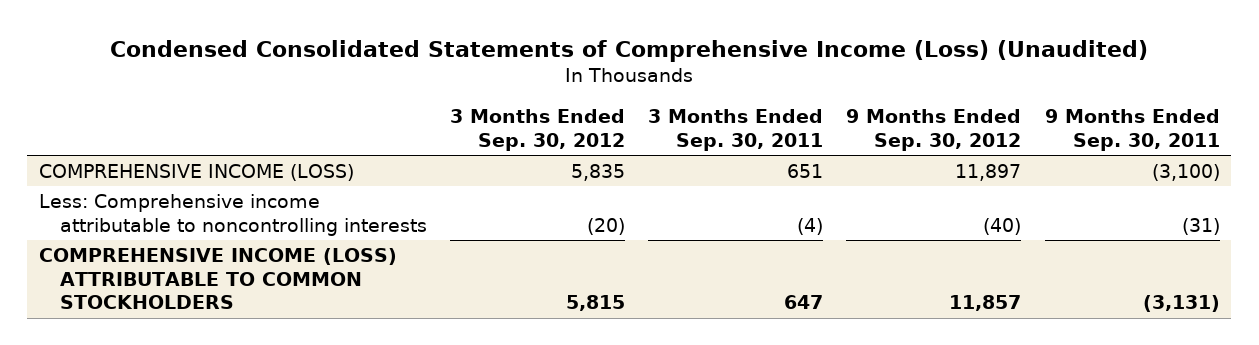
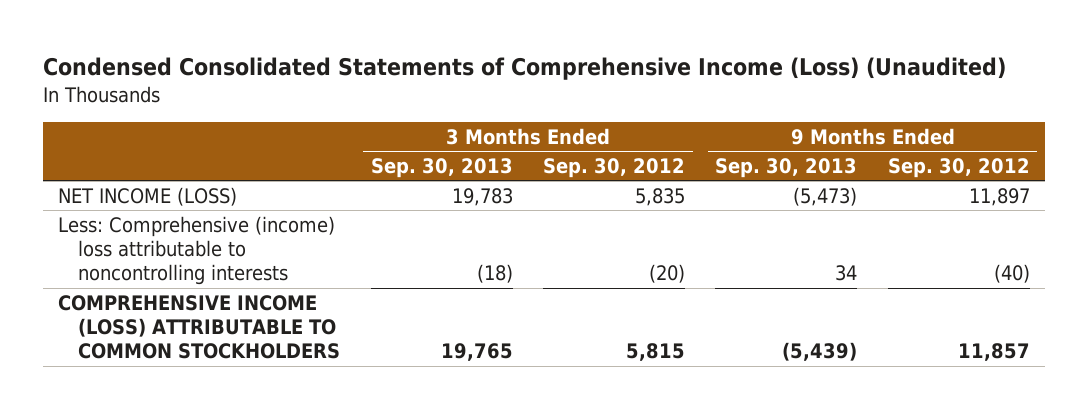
[648,109,824,151] 3 Months Ended Sep. 30, 2011 -> none
[1044,109,1220,151] 9 Months Ended Sep. 30, 2011 -> none
none -> [370,158,513,179] Sep. 30, 2013
none -> [715,158,858,179] Sep. 30, 2013
[38,163,354,181] COMPREHENSIVE INCOME (LOSS) -> [58,186,238,206] NET INCOME (LOSS)
[38,193,427,236] Less: Comprehensive income attributable to noncontrolling interests -> [58,215,336,286] Less: Comprehensive (income) loss attributable to noncontrolling interests

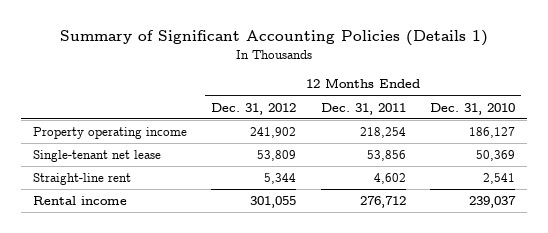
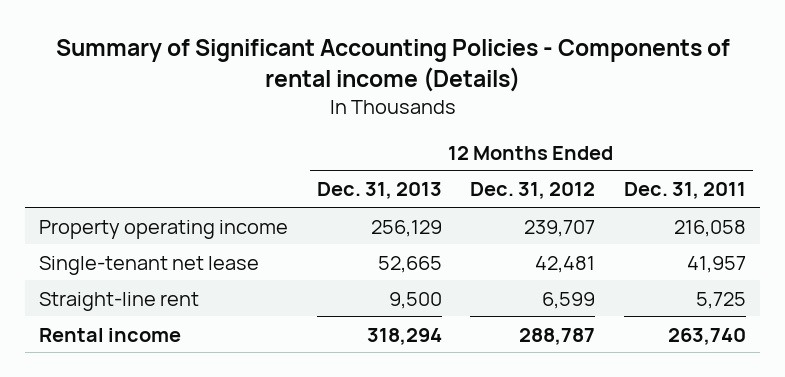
[60,30,489,47] Summary of Significant Accounting Policies (Details 1) -> [55,38,730,93] Summary of Significant Accounting Policies - Components of rental income (Details)
[430,102,516,115] Dec. 31, 2010 -> none
none -> [316,182,442,200] Dec. 31, 2013
[250,127,297,139] 241,902 -> [524,219,596,237] 239,707
[359,127,406,139] 218,254 -> [674,219,747,237] 216,058
[257,150,297,162] 53,809 -> [535,255,596,273] 42,481
[366,150,406,162] 53,856 -> [687,255,747,273] 41,957
[264,173,297,185] 5,344 -> [542,291,596,309] 6,599
[373,173,406,185] 4,602 -> [696,291,747,309] 5,725
[250,196,297,209] 301,055 -> [519,327,596,345] 288,787
[359,196,406,209] 276,712 -> [668,327,747,345] 263,740

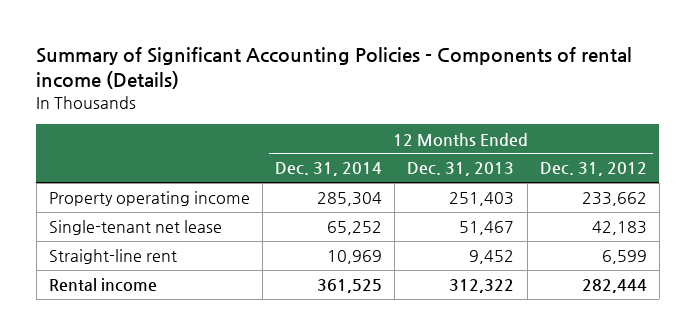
[624,182,747,200] Dec. 31, 2011 -> none
none -> [275,162,383,177] Dec. 31, 2014
[370,219,442,237] 256,129 -> [449,192,515,207] 251,403
[524,219,596,237] 239,707 -> [581,192,647,207] 233,662
[377,255,442,273] 52,665 -> [459,221,515,236] 51,467
[535,255,596,273] 42,481 -> [591,221,647,236] 42,183
[388,291,442,309] 9,500 -> [469,250,515,265] 9,452
[366,327,442,345] 318,294 -> [449,279,515,294] 312,322
[519,327,596,345] 288,787 -> [581,279,647,294] 282,444

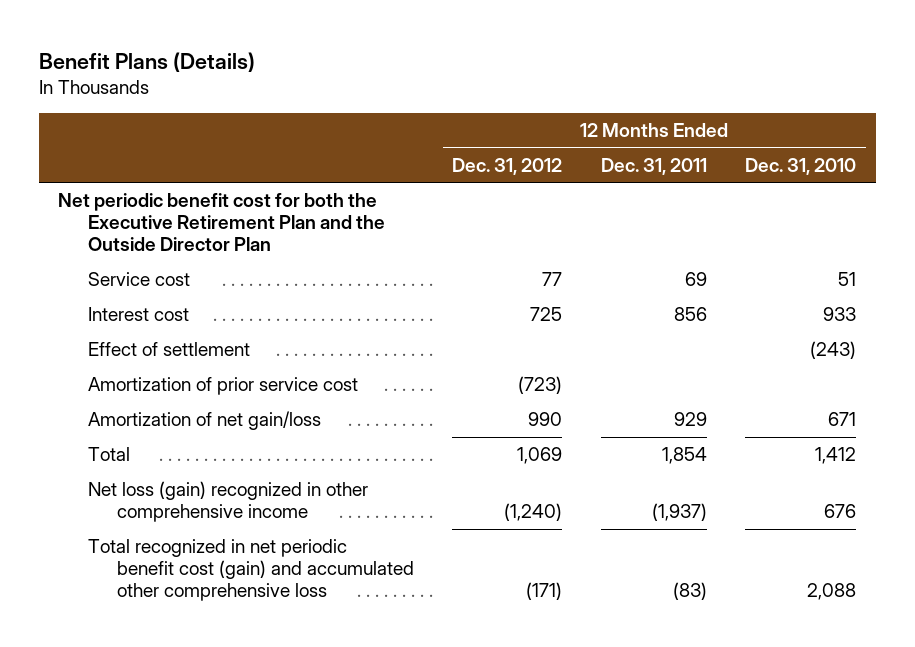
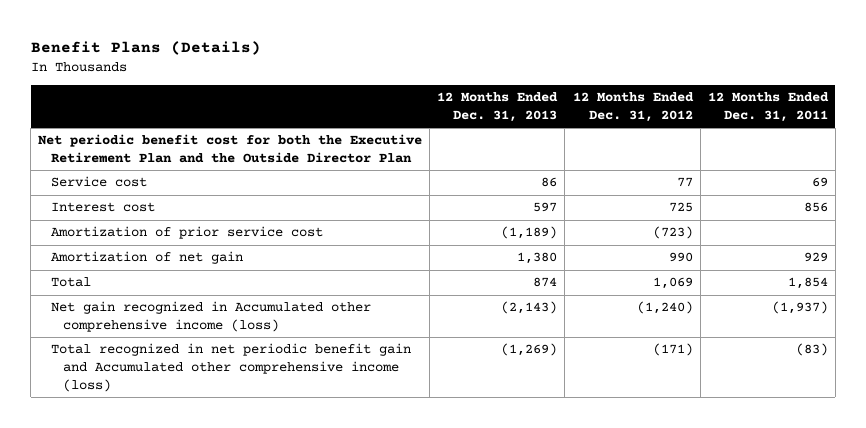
[745,157,857,175] Dec. 31, 2010 -> none
none -> [437,92,559,122] 12 Months Ended Dec. 31, 2013
[87,342,250,357] Effect of settlement -> none
[87,411,321,431] Amortization of net gain/loss -> [50,251,243,265] Amortization of net gain
[87,481,368,523] Net loss (gain) recognized in other comprehensive income -> [50,301,371,333] Net gain recognized in Accumulated other comprehensive income (loss)
[87,539,415,602] Total recognized in net periodic benefit cost (gain) and accumulated other comprehensive loss -> [50,343,411,392] Total recognized in net periodic benefit gain and Accumulated other comprehensive income (loss)

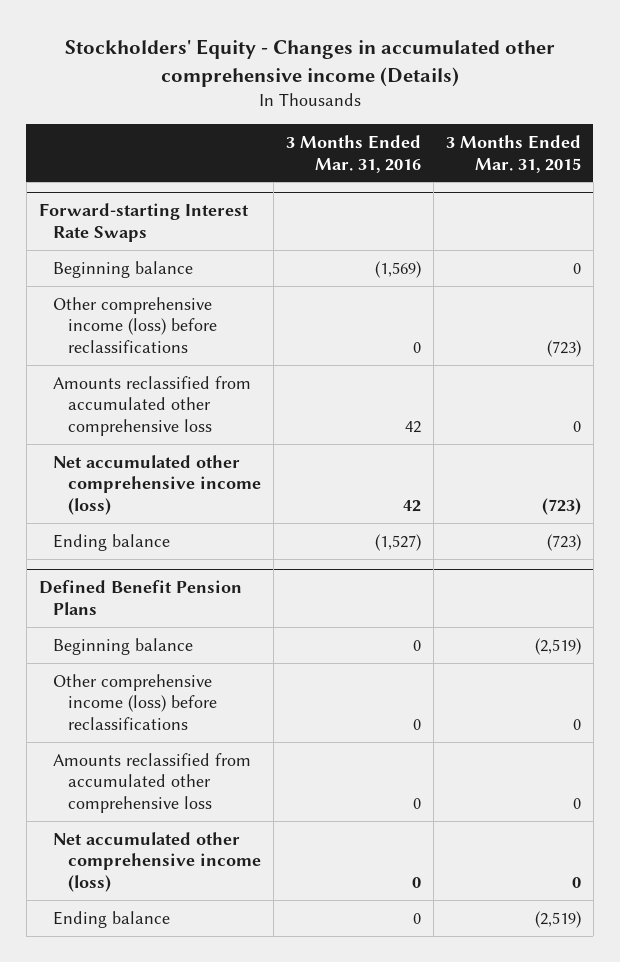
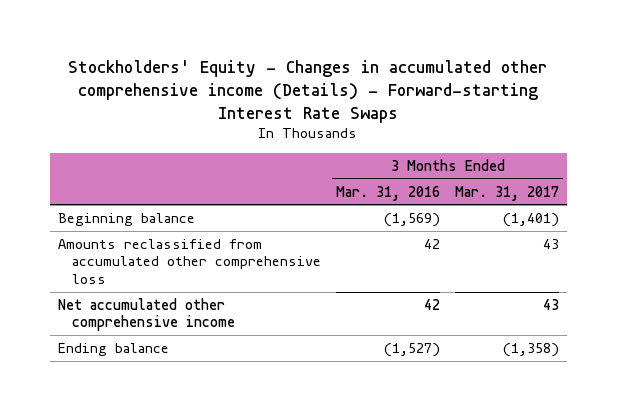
[64,39,555,88] Stockholders' Equity - Changes in accumulated other comprehensive income (Details) -> [68,59,548,123] Stockholders' Equity - Changes in accumulated other comprehensive income (Details) - Forward-starting Interest Rate Swaps
[445,134,581,173] 3 Months Ended Mar. 31, 2015 -> none
none -> [455,185,560,201] Mar. 31, 2017
[38,203,249,242] Forward-starting Interest Rate Swaps -> none
[53,296,218,353] Other comprehensive income (loss) before reclassifications -> none
[53,454,262,515] Net accumulated other comprehensive income (loss) -> [57,297,236,332] Net accumulated other comprehensive income
[38,580,242,615] Defined Benefit Pension Plans -> none
[53,637,194,655] Beginning balance -> none
[53,673,218,730] Other comprehensive income (loss) before reclassifications -> none
[53,752,252,813] Amounts reclassified from accumulated other comprehensive loss -> none
[53,831,262,892] Net accumulated other comprehensive income (loss) -> none
[53,910,171,928] Ending balance -> none

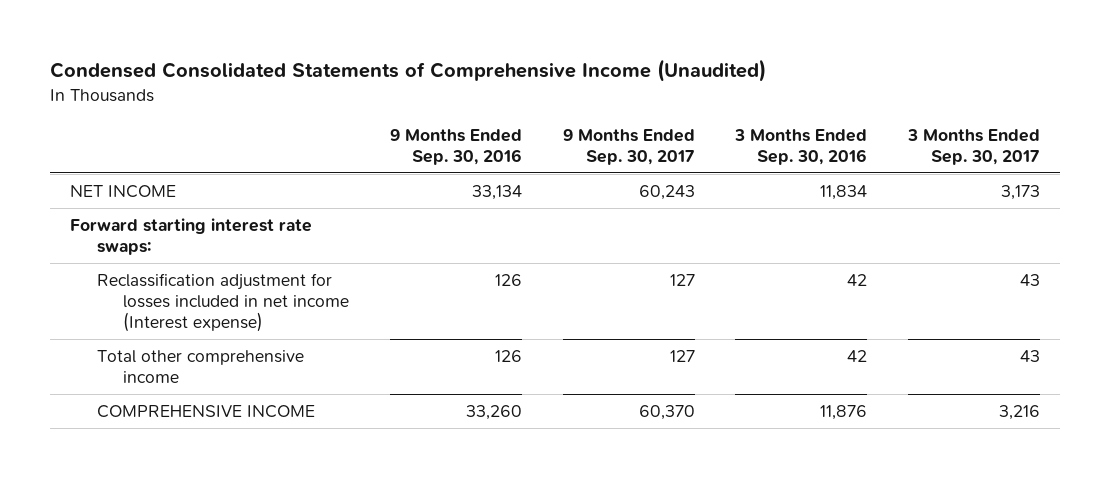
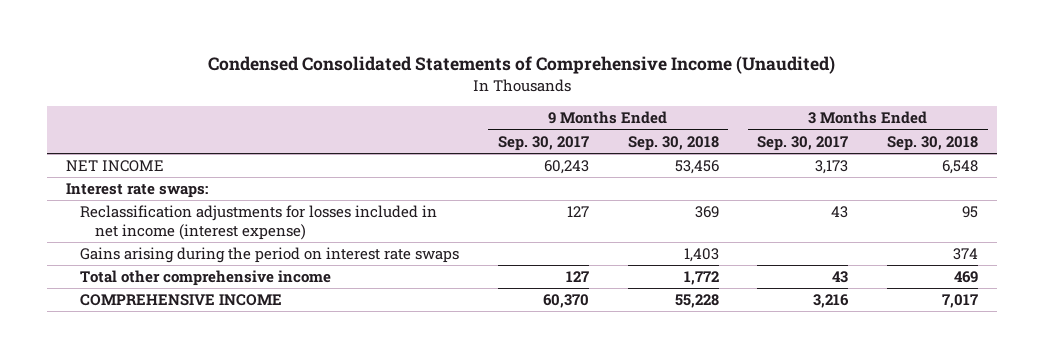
[390,128,523,165] 9 Months Ended Sep. 30, 2016 -> none
[734,128,868,165] 3 Months Ended Sep. 30, 2016 -> none
none -> [627,135,719,151] Sep. 30, 2018
none -> [886,135,978,151] Sep. 30, 2018
[70,217,313,255] Forward starting interest rate swaps: -> [66,183,209,199] Interest rate swaps:
[96,272,350,333] Reclassification adjustment for losses included in net income (Interest expense) -> [80,205,438,240] Reclassification adjustments for losses included in net income (interest expense)
none -> [80,247,460,264] Gains arising during the period on interest rate swaps

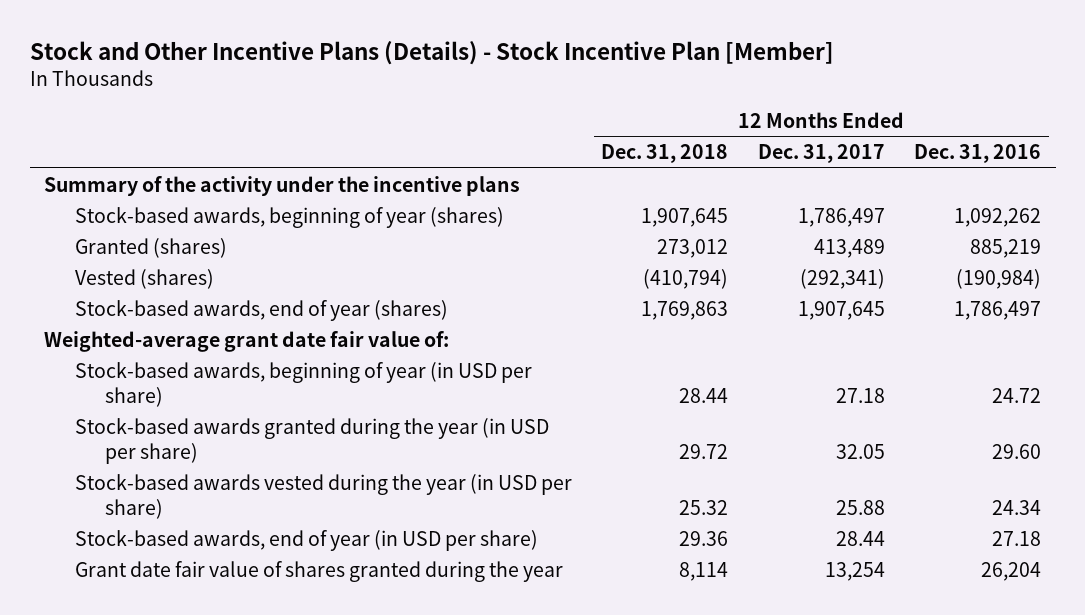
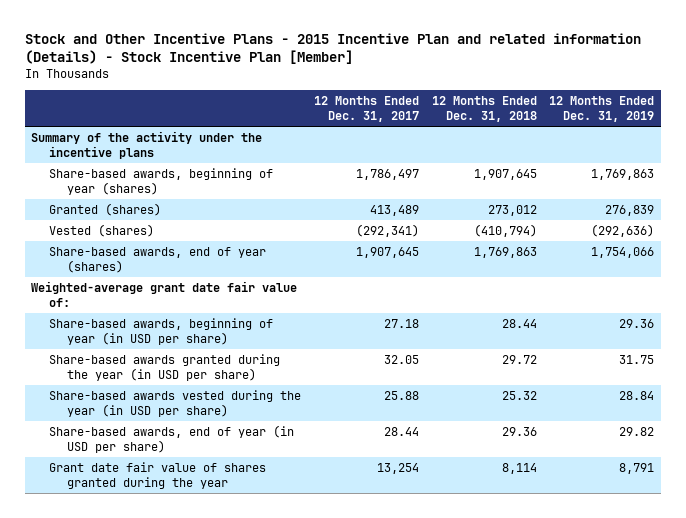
[29,40,834,65] Stock and Other Incentive Plans (Details) - Stock Incentive Plan [Member] -> [25,32,642,65] Stock and Other Incentive Plans - 2015 Incentive Plan and related information (Details) - Stock Incentive Plan [Member]
[914,144,1042,164] Dec. 31, 2016 -> none
none -> [549,96,655,122] 12 Months Ended Dec. 31, 2019
[74,206,504,228] Stock-based awards, beginning of year (shares) -> [49,167,274,195] Share-based awards, beginning of year (shares)
[74,299,448,321] Stock-based awards, end of year (shares) -> [49,246,267,273] Share-based awards, end of year (shares)
[74,361,532,407] Stock-based awards, beginning of year (in USD per share) -> [49,317,274,345] Share-based awards, beginning of year (in USD per share)
[74,417,549,464] Stock-based awards granted during the year (in USD per share) -> [49,353,281,381] Share-based awards granted during the year (in USD per share)
[74,473,572,519] Stock-based awards vested during the year (in USD per share) -> [49,389,302,417] Share-based awards vested during the year (in USD per share)
[74,529,538,551] Stock-based awards, end of year (in USD per share) -> [49,424,295,453] Share-based awards, end of year (in USD per share)

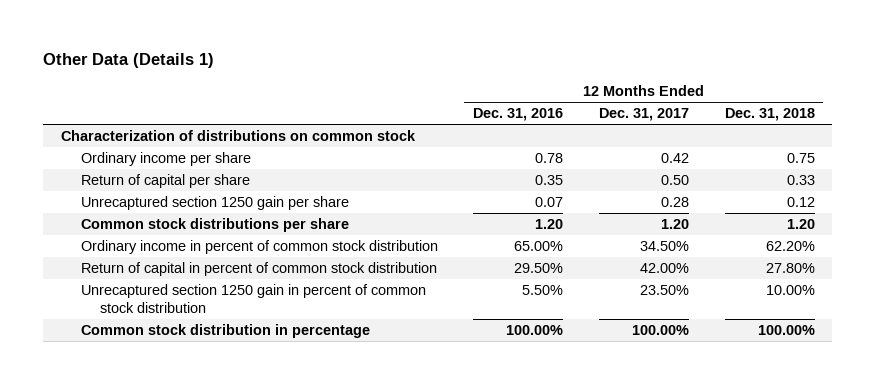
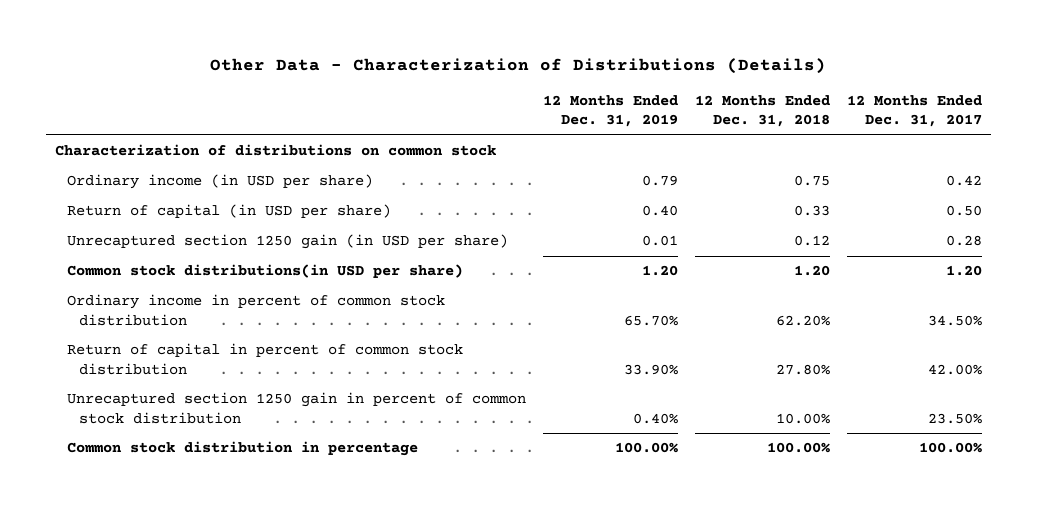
[43,53,215,69] Other Data (Details 1) -> [210,58,827,75] Other Data - Characterization of Distributions (Details)
[473,108,564,122] Dec. 31, 2016 -> none
none -> [542,95,678,128] 12 Months Ended Dec. 31, 2019
[80,152,251,167] Ordinary income per share -> [66,174,373,190] Ordinary income (in USD per share)
[80,174,250,189] Return of capital per share -> [66,204,391,219] Return of capital (in USD per share)
[80,196,349,211] Unrecaptured section 1250 gain per share -> [66,234,508,250] Unrecaptured section 1250 gain (in USD per share)
[80,218,349,233] Common stock distributions per share -> [66,264,463,279] Common stock distributions(in USD per share)

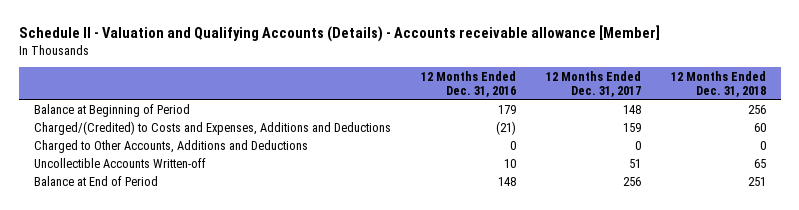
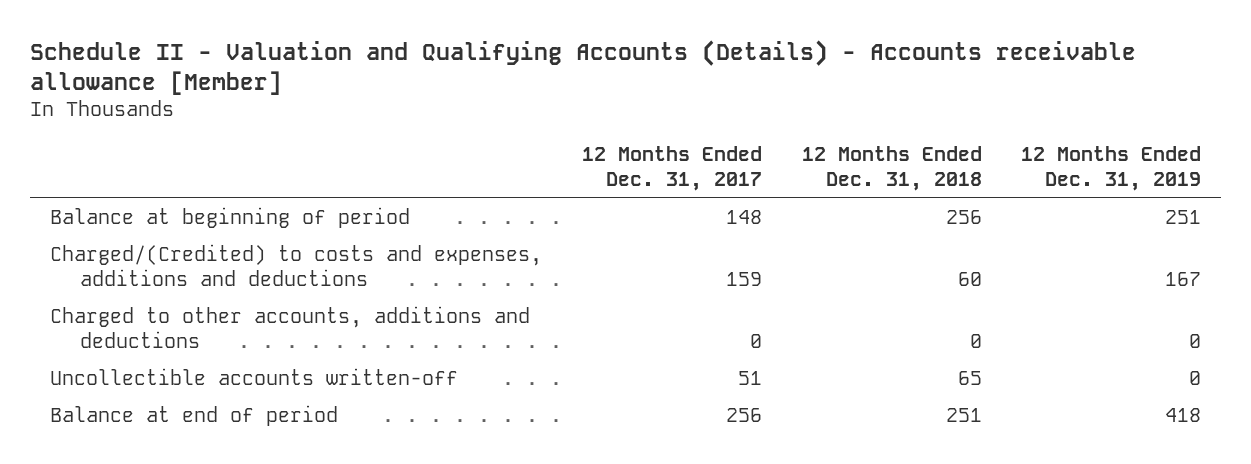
[420,70,516,98] 12 Months Ended Dec. 31, 2016 -> none
none -> [1021,146,1202,192] 12 Months Ended Dec. 31, 2019
[33,104,190,118] Balance at Beginning of Period -> [49,207,410,229] Balance at beginning of period
[33,121,391,136] Charged/(Credited) to Costs and Expenses, Additions and Deductions -> [49,244,542,287] Charged/(Credited) to costs and expenses, additions and deductions
[33,140,308,154] Charged to Other Accounts, Additions and Deductions -> [49,306,530,349] Charged to other accounts, additions and deductions
[33,158,206,169] Uncollectible Accounts Written-off -> [49,368,458,386] Uncollectible accounts written-off
[33,176,158,187] Balance at End of Period -> [49,405,338,427] Balance at end of period

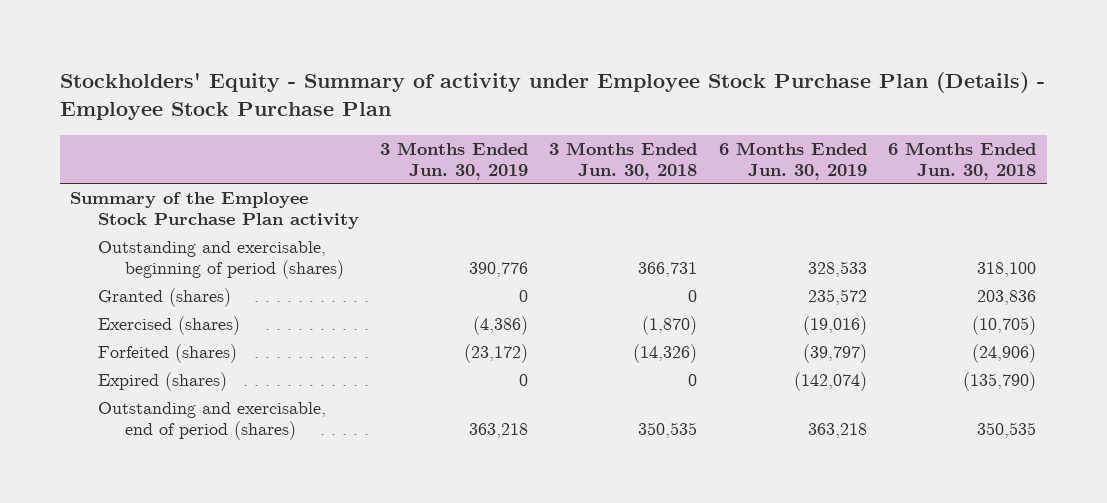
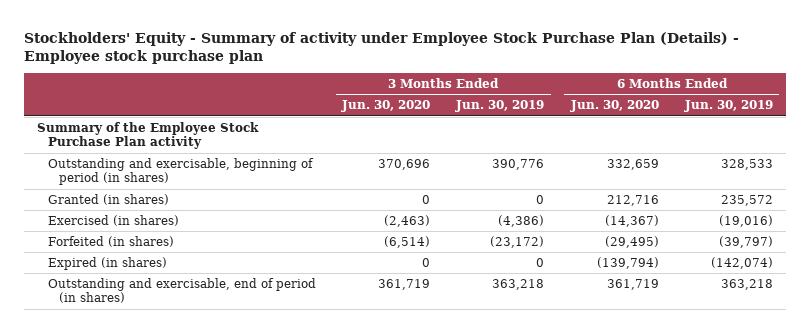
[59,72,1045,121] Stockholders' Equity - Summary of activity under Employee Stock Purchase Plan (Details) - Employee Stock Purchase Plan -> [24,31,740,65] Stockholders' Equity - Summary of activity under Employee Stock Purchase Plan (Details) - Employee stock purchase plan
[549,141,698,180] 3 Months Ended Jun. 30, 2018 -> none
[888,141,1037,180] 6 Months Ended Jun. 30, 2018 -> none
none -> [341,100,431,113] Jun. 30, 2020
none -> [569,100,659,113] Jun. 30, 2020
[97,241,344,280] Outstanding and exercisable, beginning of period (shares) -> [48,158,315,186] Outstanding and exercisable, beginning of period (in shares)
[97,288,231,308] Granted (shares) -> [48,194,170,206] Granted (in shares)
[97,316,240,336] Exercised (shares) -> [48,215,180,227] Exercised (in shares)
[97,344,237,364] Forfeited (shares) -> [48,236,175,248] Forfeited (in shares)
[97,372,227,392] Expired (shares) -> [48,257,168,271] Expired (in shares)
[97,402,326,441] Outstanding and exercisable, end of period (shares) -> [48,278,317,304] Outstanding and exercisable, end of period (in shares)

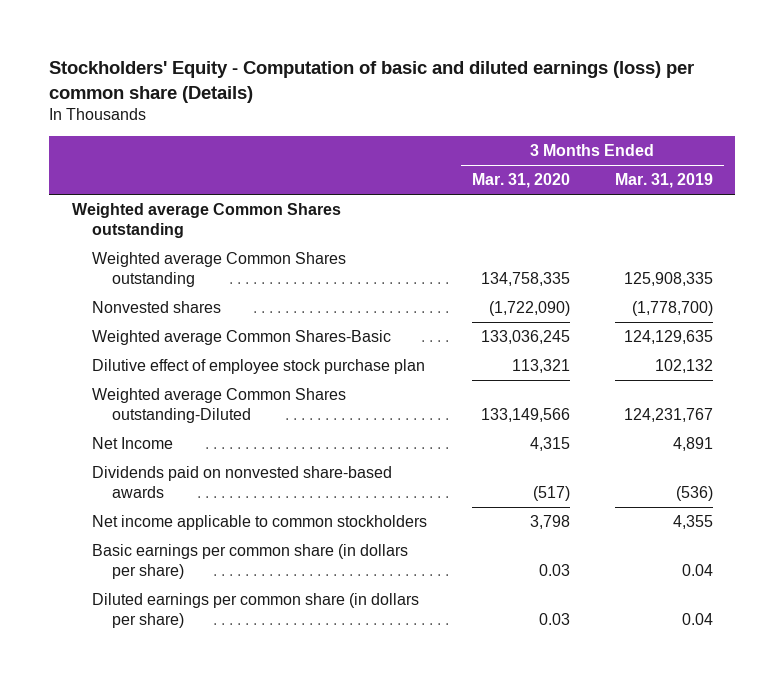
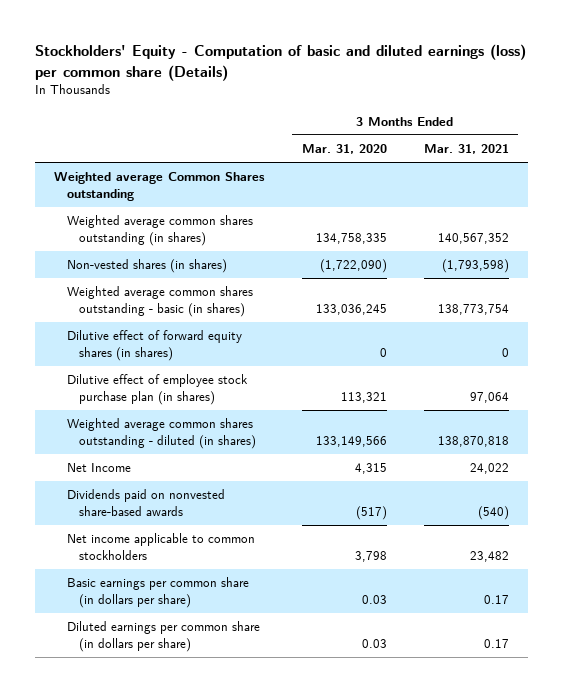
[614,173,713,189] Mar. 31, 2019 -> none
none -> [424,144,510,155] Mar. 31, 2021
[91,252,346,287] Weighted average Common Shares outstanding -> [66,215,253,247] Weighted average common shares outstanding (in shares)
[91,301,221,314] Nonvested shares -> [66,259,227,274] Non-vested shares (in shares)
[91,330,391,346] Weighted average Common Shares-Basic -> [66,286,253,318] Weighted average common shares outstanding - basic (in shares)
none -> [66,330,242,362] Dilutive effect of forward equity shares (in shares)
[91,359,425,375] Dilutive effect of employee stock purchase plan -> [66,374,248,406] Dilutive effect of employee stock purchase plan (in shares)
[91,388,346,423] Weighted average Common Shares outstanding-Diluted -> [66,418,256,450] Weighted average common shares outstanding - diluted (in shares)

